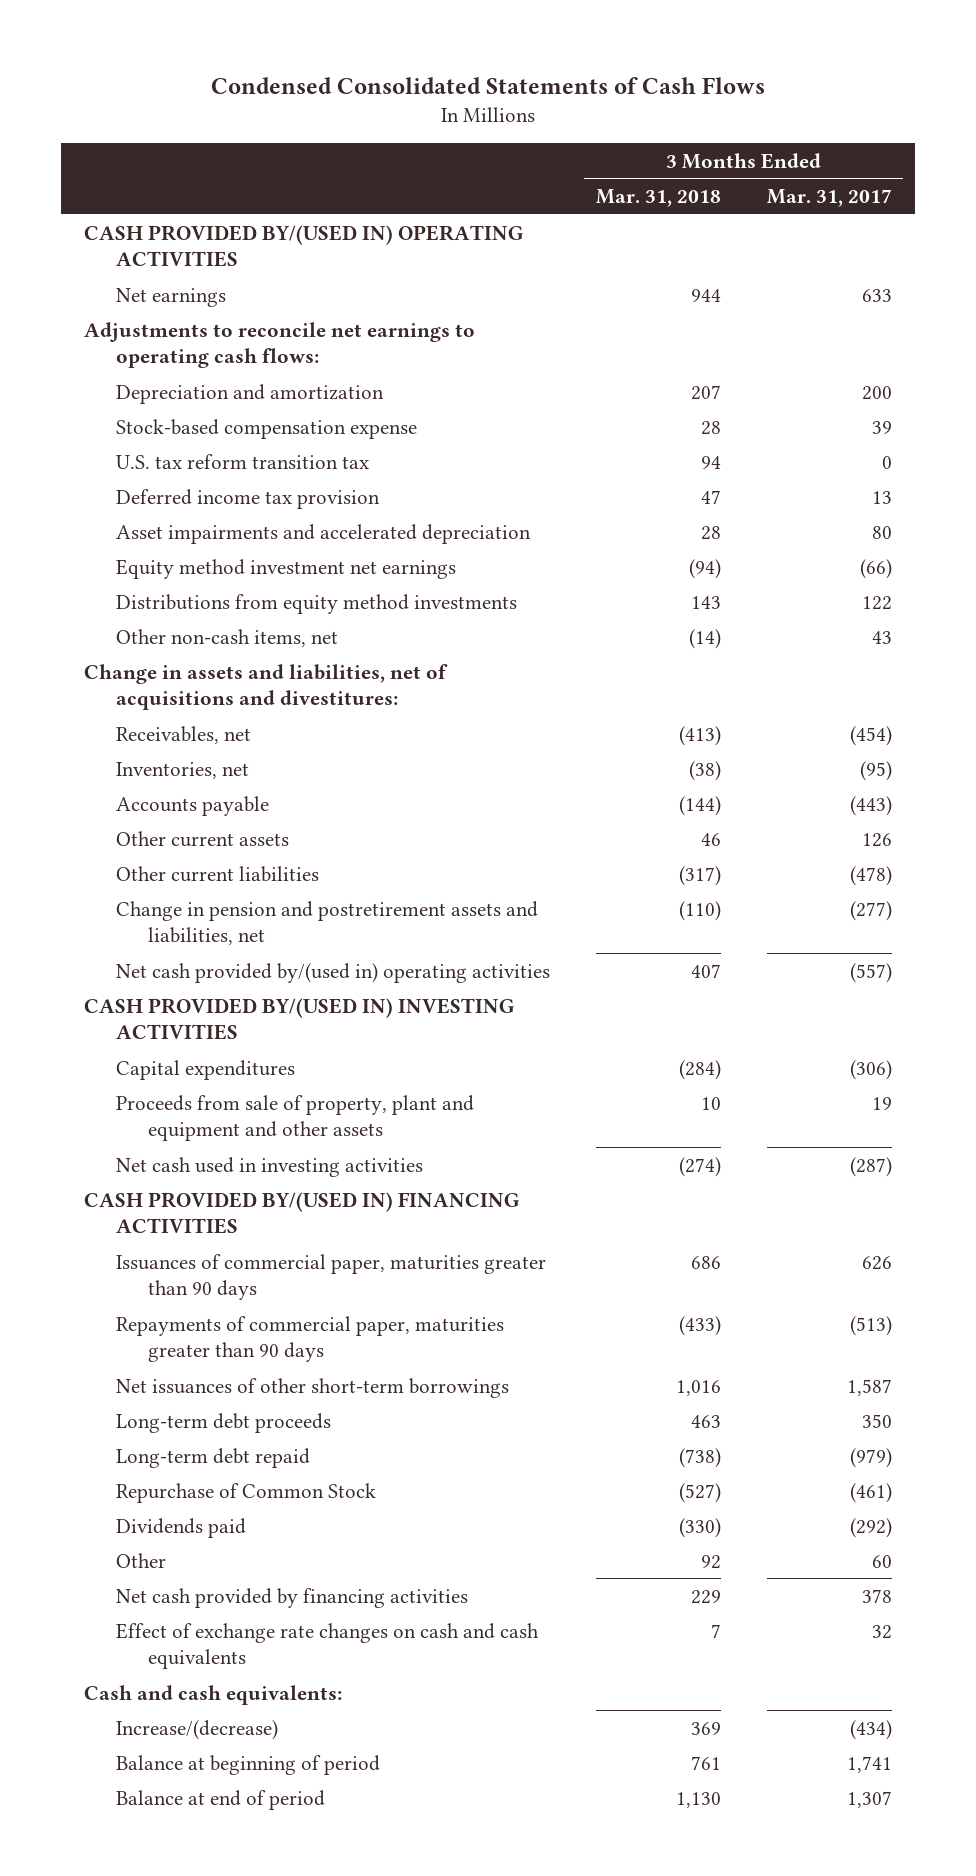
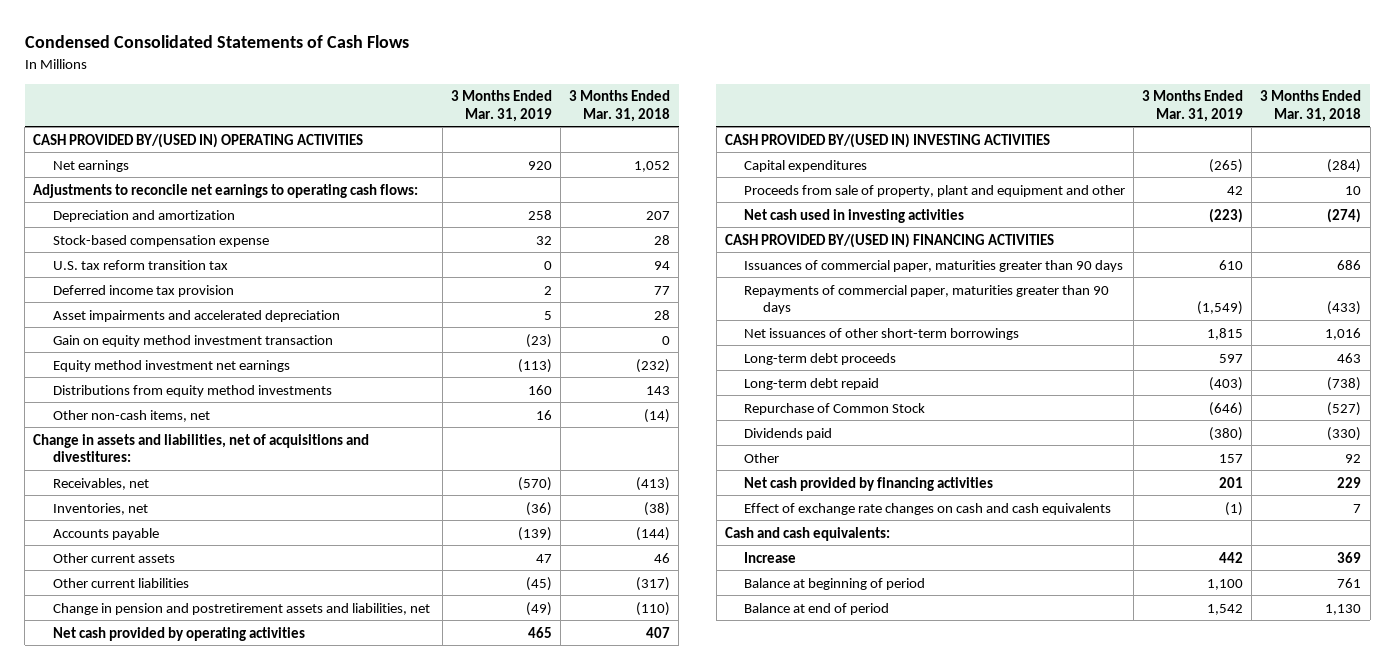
[766,189,892,208] Mar. 31, 2017 -> none
none -> [450,90,552,122] 3 Months Ended Mar. 31, 2019
[690,288,721,302] 944 -> [633,160,670,172] 1,052
[700,489,721,504] 47 -> [653,285,670,295] 77
none -> [52,334,333,347] Gain on equity method investment transaction
[688,558,721,579] (94) -> [635,358,670,373] (232)
[115,962,550,983] Net cash provided by/(used in) operating activities -> [52,626,305,641] Net cash provided by operating activities
[115,1094,474,1141] Proceeds from sale of property, plant and equipment and other assets -> [744,184,1126,197] Proceeds from sale of property, plant and equipment and other
[115,1719,278,1740] Increase/(decrease) -> [744,551,797,563] Increase

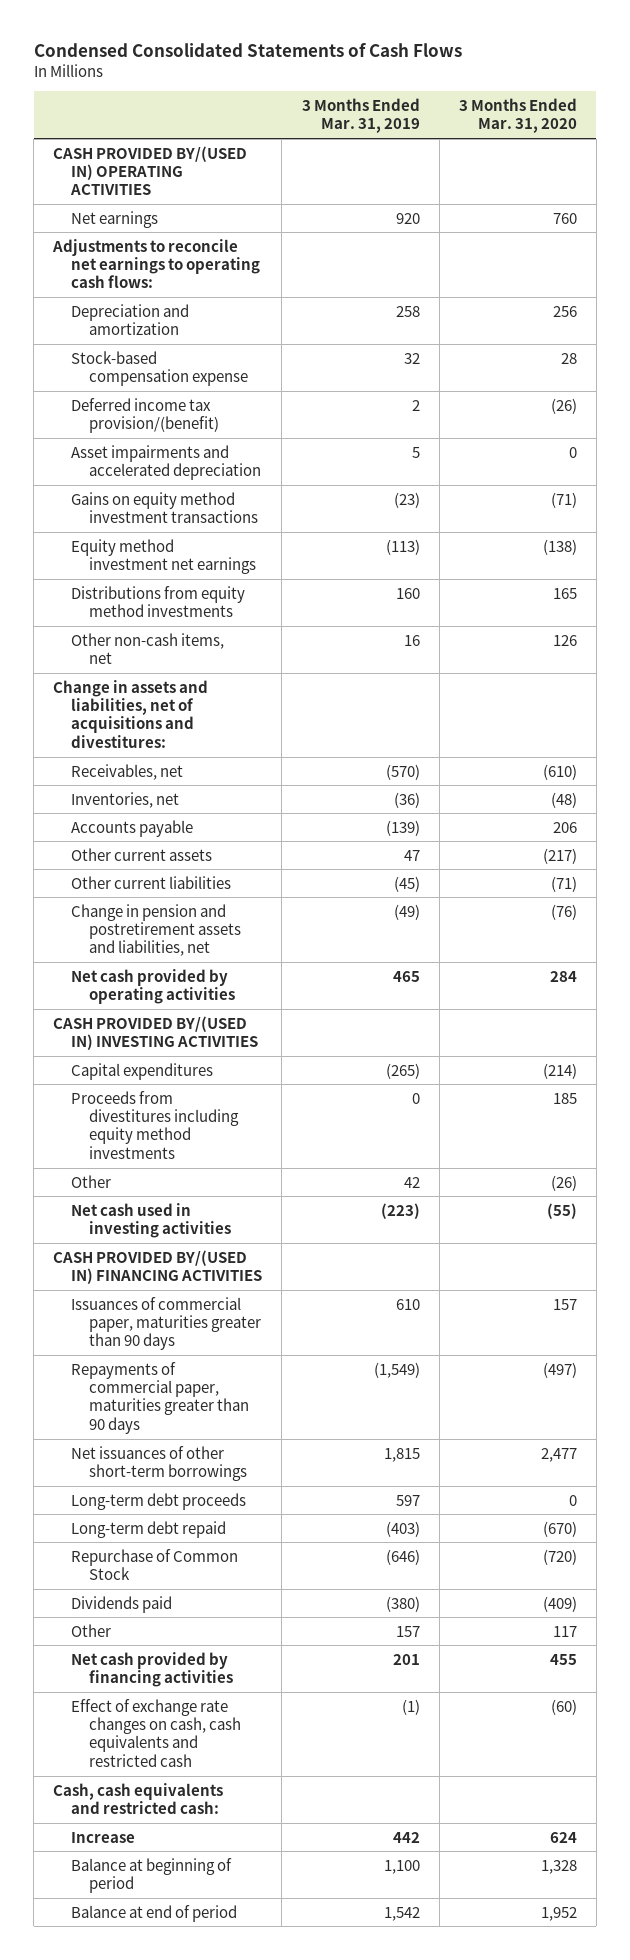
[568,90,670,122] 3 Months Ended Mar. 31, 2018 -> none
none -> [458,97,577,134] 3 Months Ended Mar. 31, 2020
[52,259,228,270] U.S. tax reform transition tax -> none
[52,284,234,297] Deferred income tax provision -> [71,397,220,434] Deferred income tax provision/(benefit)
[52,334,333,347] Gain on equity method investment transaction -> [71,491,259,524] Gains on equity method investment transactions
[744,184,1126,197] Proceeds from sale of property, plant and equipment and other -> none
none -> [71,1090,240,1159] Proceeds from divestitures including equity method investments
none -> [71,1174,112,1188] Other
[744,502,1112,515] Effect of exchange rate changes on cash and cash equivalents -> [71,1698,242,1767] Effect of exchange rate changes on cash, cash equivalents and restricted cash
[724,526,890,541] Cash and cash equivalents: -> [53,1782,224,1815] Cash, cash equivalents and restricted cash:

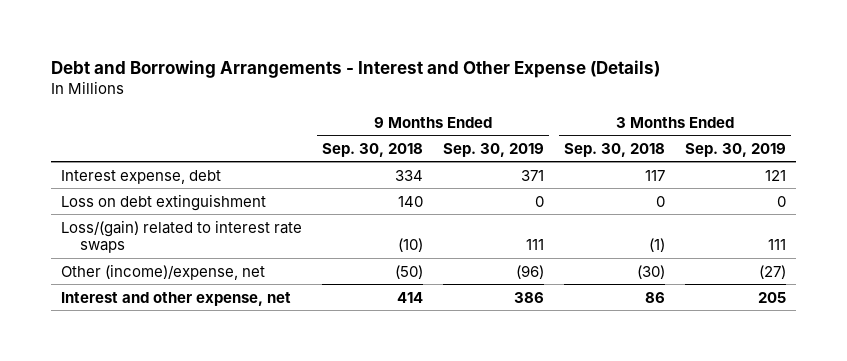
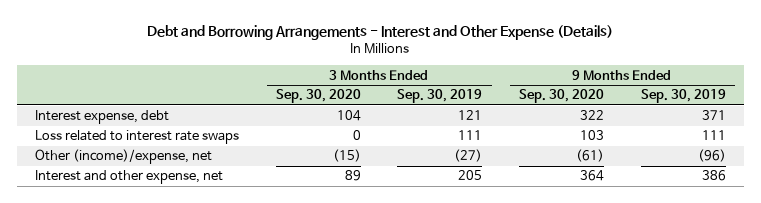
[321,142,423,157] Sep. 30, 2018 -> none
[563,142,665,157] Sep. 30, 2018 -> none
none -> [275,89,361,104] Sep. 30, 2020
none -> [518,89,604,104] Sep. 30, 2020
[60,193,266,211] Loss on debt extinguishment -> none
[60,219,302,254] Loss/(gain) related to interest rate swaps -> [35,130,240,145] Loss related to interest rate swaps

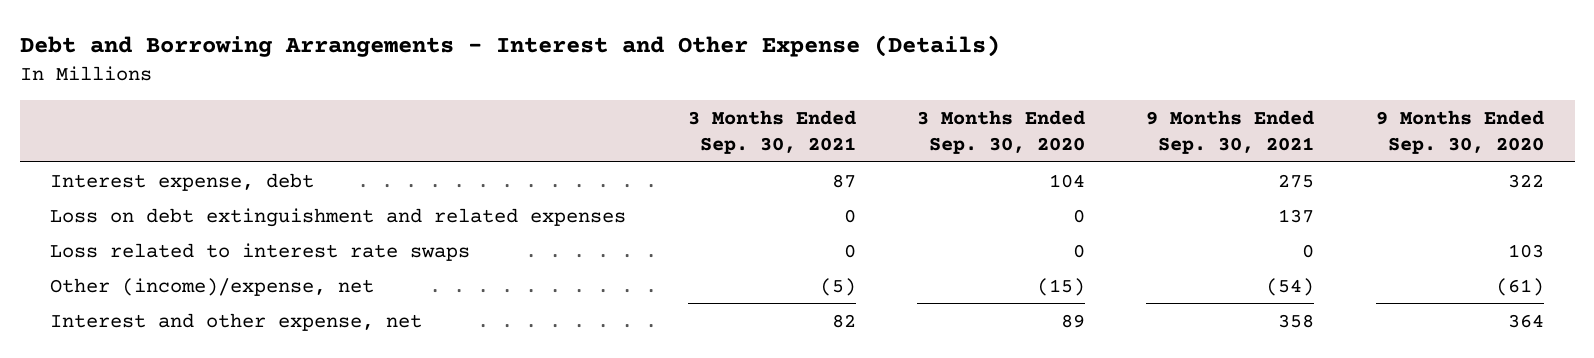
[397,89,483,104] Sep. 30, 2019 -> none
[640,89,726,104] Sep. 30, 2019 -> none
none -> [687,109,856,155] 3 Months Ended Sep. 30, 2021
none -> [1146,109,1315,155] 9 Months Ended Sep. 30, 2021
none -> [50,207,627,227] Loss on debt extinguishment and related expenses

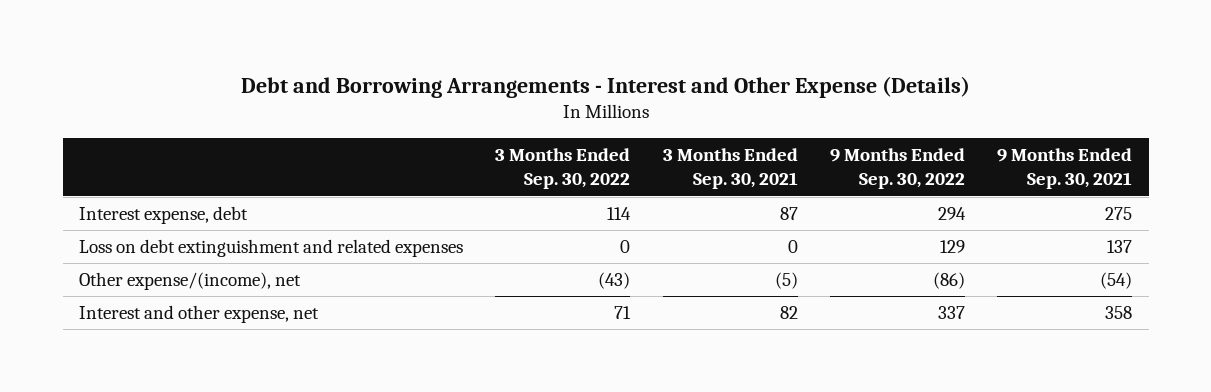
[917,109,1086,155] 3 Months Ended Sep. 30, 2020 -> none
[1375,109,1544,155] 9 Months Ended Sep. 30, 2020 -> none
none -> [495,147,631,190] 3 Months Ended Sep. 30, 2022
none -> [830,147,966,190] 9 Months Ended Sep. 30, 2022
[50,242,471,261] Loss related to interest rate swaps -> none
[50,277,375,296] Other (income)/expense, net -> [79,272,302,291] Other expense/(income), net

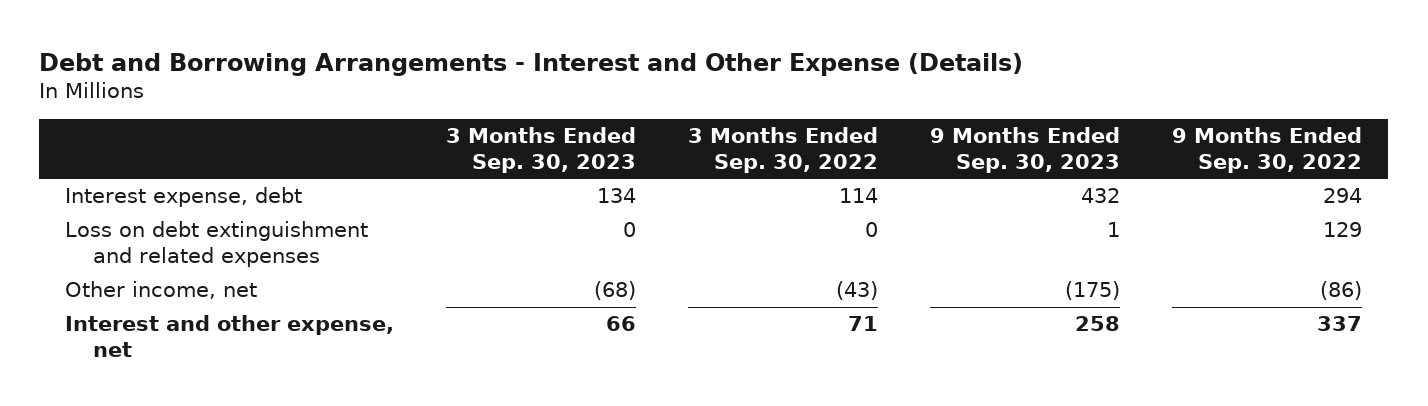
[662,147,798,190] 3 Months Ended Sep. 30, 2021 -> none
[997,147,1133,190] 9 Months Ended Sep. 30, 2021 -> none
none -> [446,127,637,174] 3 Months Ended Sep. 30, 2023
none -> [930,127,1121,174] 9 Months Ended Sep. 30, 2023
[79,272,302,291] Other expense/(income), net -> [65,281,258,300] Other income, net

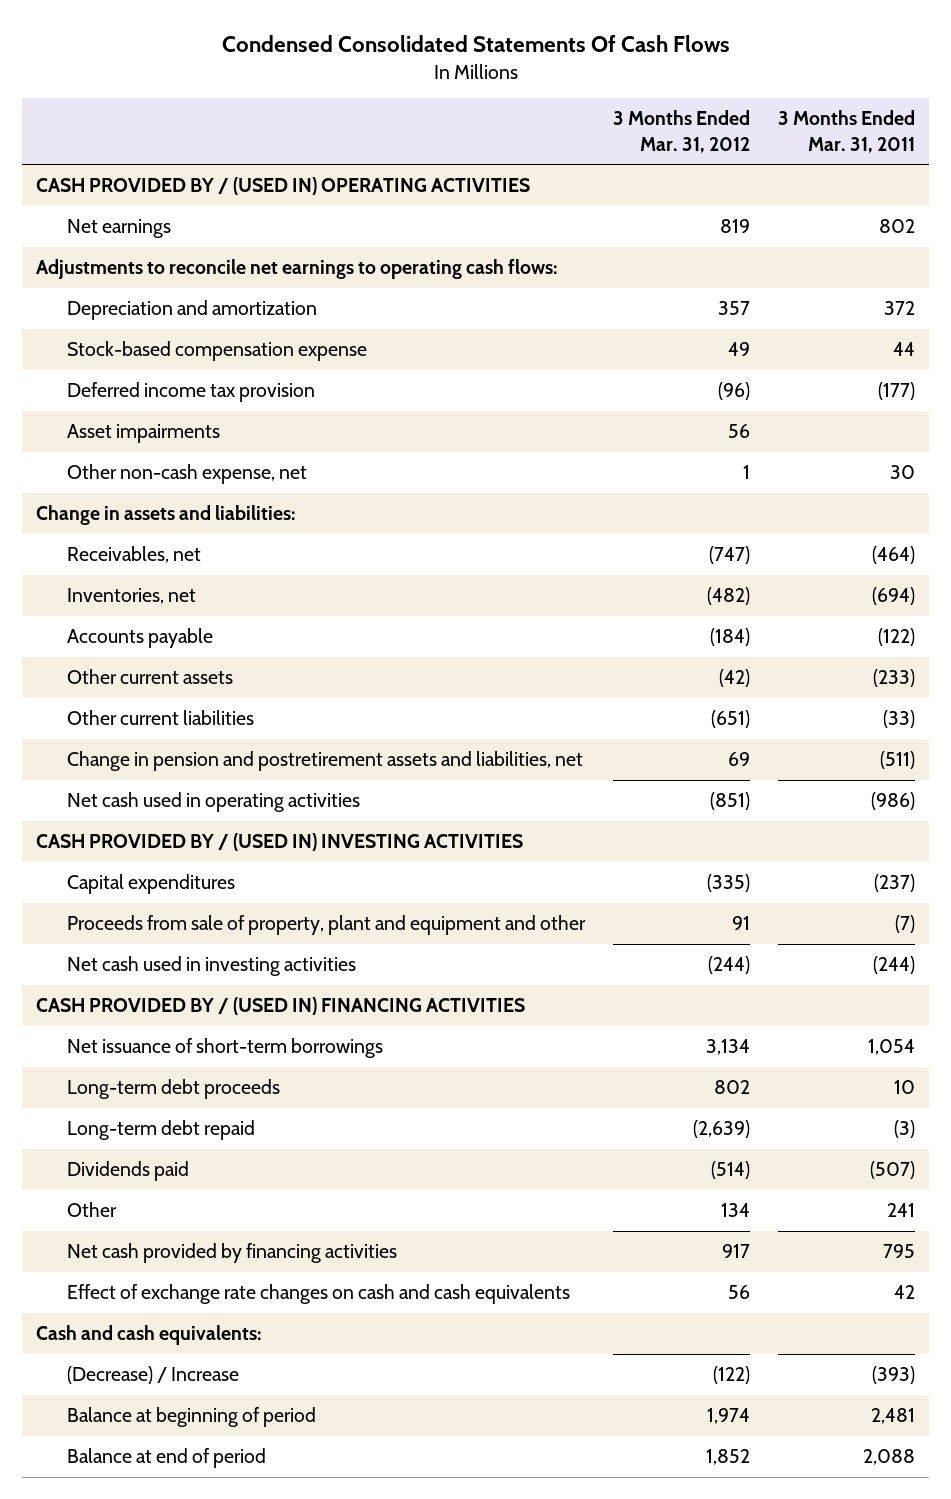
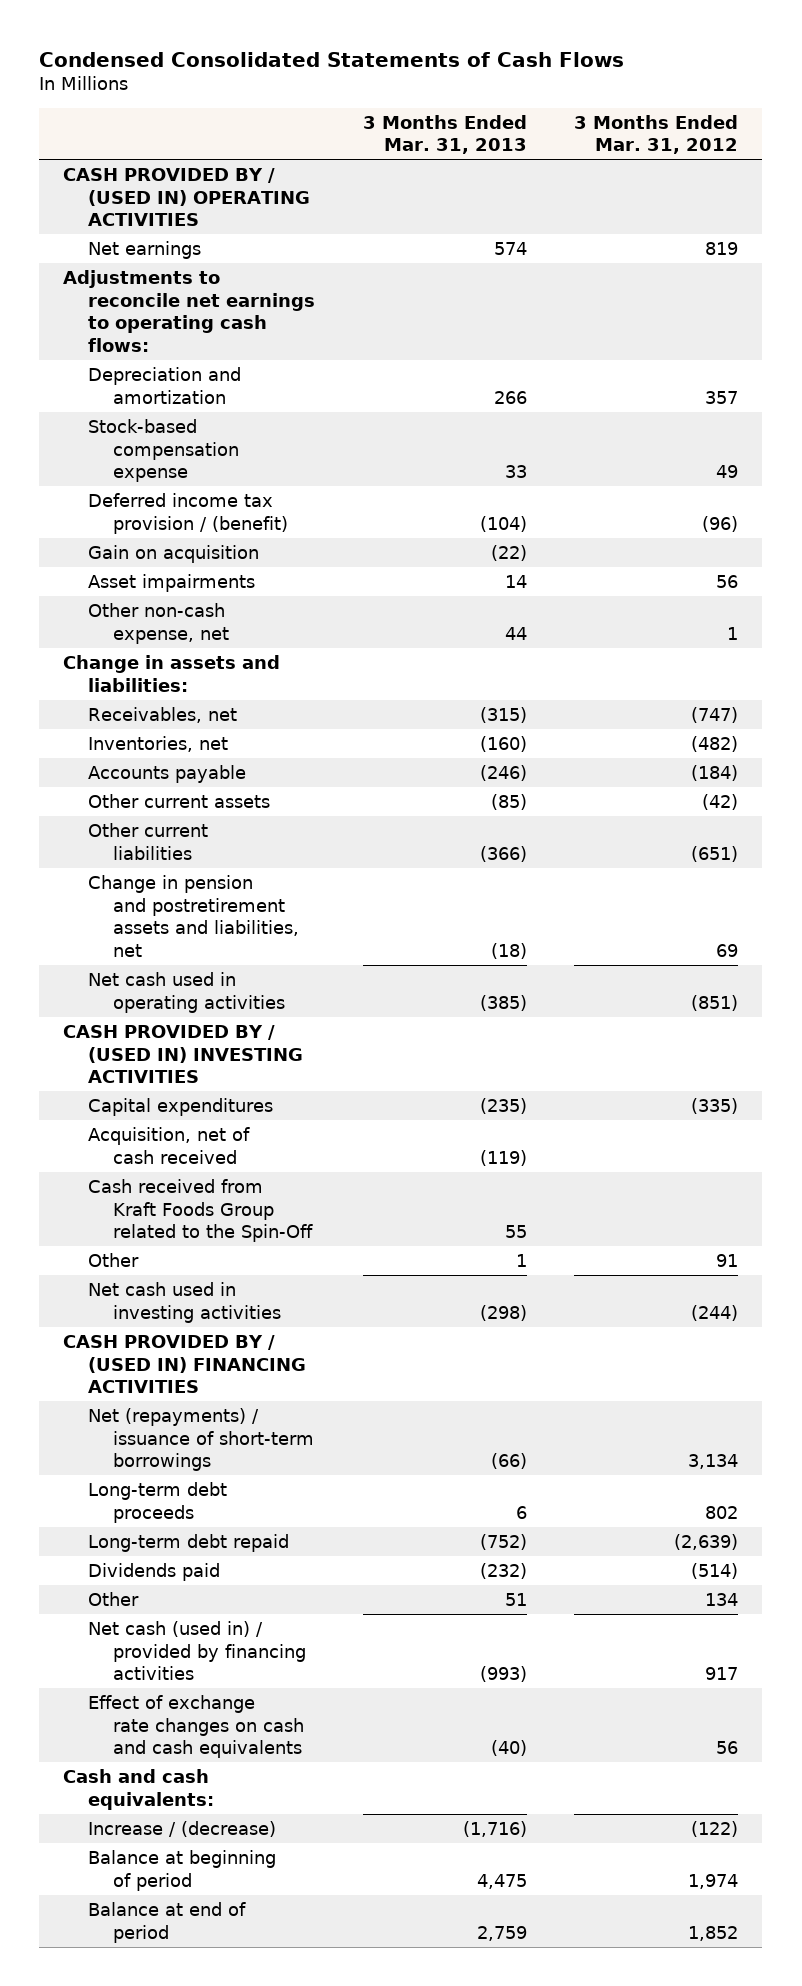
[221,35,730,53] Condensed Consolidated Statements Of Cash Flows -> [39,51,625,67] Condensed Consolidated Statements of Cash Flows
[778,110,916,153] 3 Months Ended Mar. 31, 2011 -> none
none -> [362,114,527,155] 3 Months Ended Mar. 31, 2013
[66,382,315,403] Deferred income tax provision -> [88,492,289,534] Deferred income tax provision / (benefit)
none -> [88,544,260,563] Gain on acquisition
[66,915,586,936] Proceeds from sale of property, plant and equipment and other -> none
none -> [88,1126,251,1164] Acquisition, net of cash received
none -> [88,1178,314,1243] Cash received from Kraft Foods Group related to the Spin-Off
none -> [88,1252,140,1267] Other
[66,1038,383,1059] Net issuance of short-term borrowings -> [88,1407,315,1472] Net (repayments) / issuance of short-term borrowings
[66,1243,397,1264] Net cash provided by financing activities -> [88,1620,307,1681] Net cash (used in) / provided by financing activities
[66,1366,239,1385] (Decrease) / Increase -> [88,1820,277,1837] Increase / (decrease)

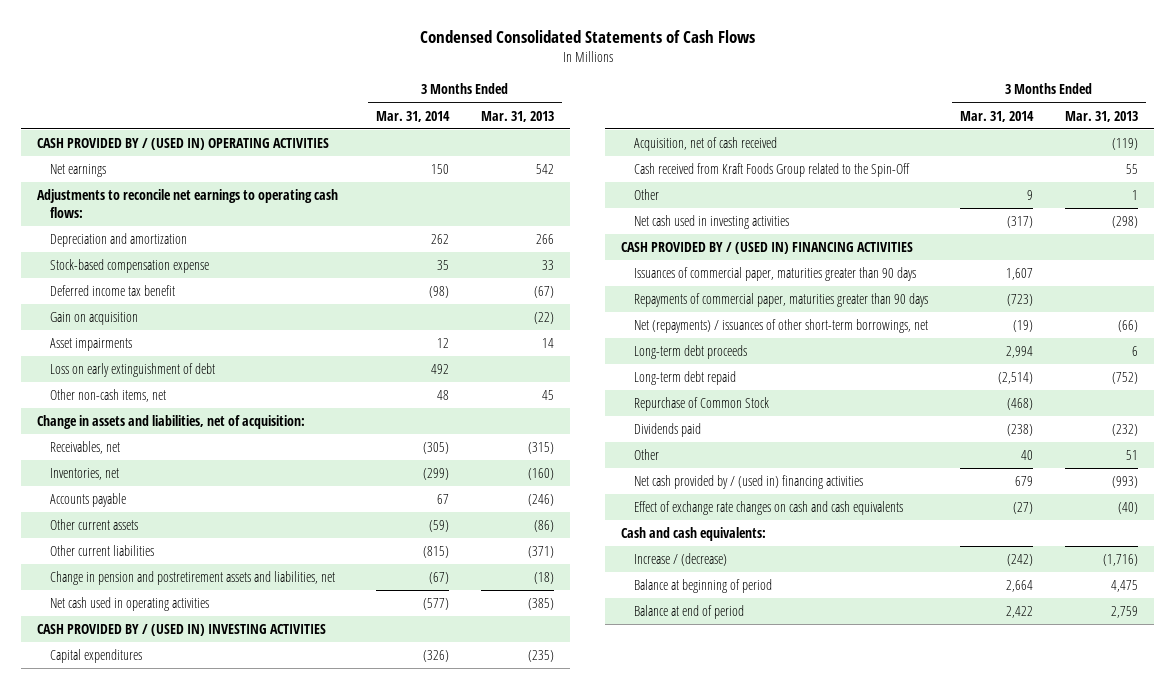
[574,114,739,155] 3 Months Ended Mar. 31, 2012 -> none
none -> [375,110,450,122] Mar. 31, 2014
[493,241,527,255] 574 -> [535,164,554,175] 542
[88,492,289,534] Deferred income tax provision / (benefit) -> [49,285,175,297] Deferred income tax benefit
[479,515,527,532] (104) -> [533,286,554,299] (67)
none -> [49,363,215,378] Loss on early extinguishment of debt
[88,602,230,644] Other non-cash expense, net -> [49,389,166,403] Other non-cash items, net
[504,626,527,640] 44 -> [541,390,554,401] 45
[63,654,281,692] Change in assets and liabilities: -> [36,415,305,430] Change in assets and liabilities, net of acquisition:
[490,793,527,810] (85) -> [533,520,554,533] (86)
[479,845,527,862] (366) -> [527,546,554,559] (371)
none -> [634,267,917,282] Issuances of commercial paper, maturities greater than 90 days
none -> [634,293,929,308] Repayments of commercial paper, maturities greater than 90 days
[88,1407,315,1472] Net (repayments) / issuance of short-term borrowings -> [634,319,929,334] Net (repayments) / issuances of other short-term borrowings, net
none -> [634,397,770,412] Repurchase of Common Stock
[88,1620,307,1681] Net cash (used in) / provided by financing activities -> [634,475,864,490] Net cash provided by / (used in) financing activities

